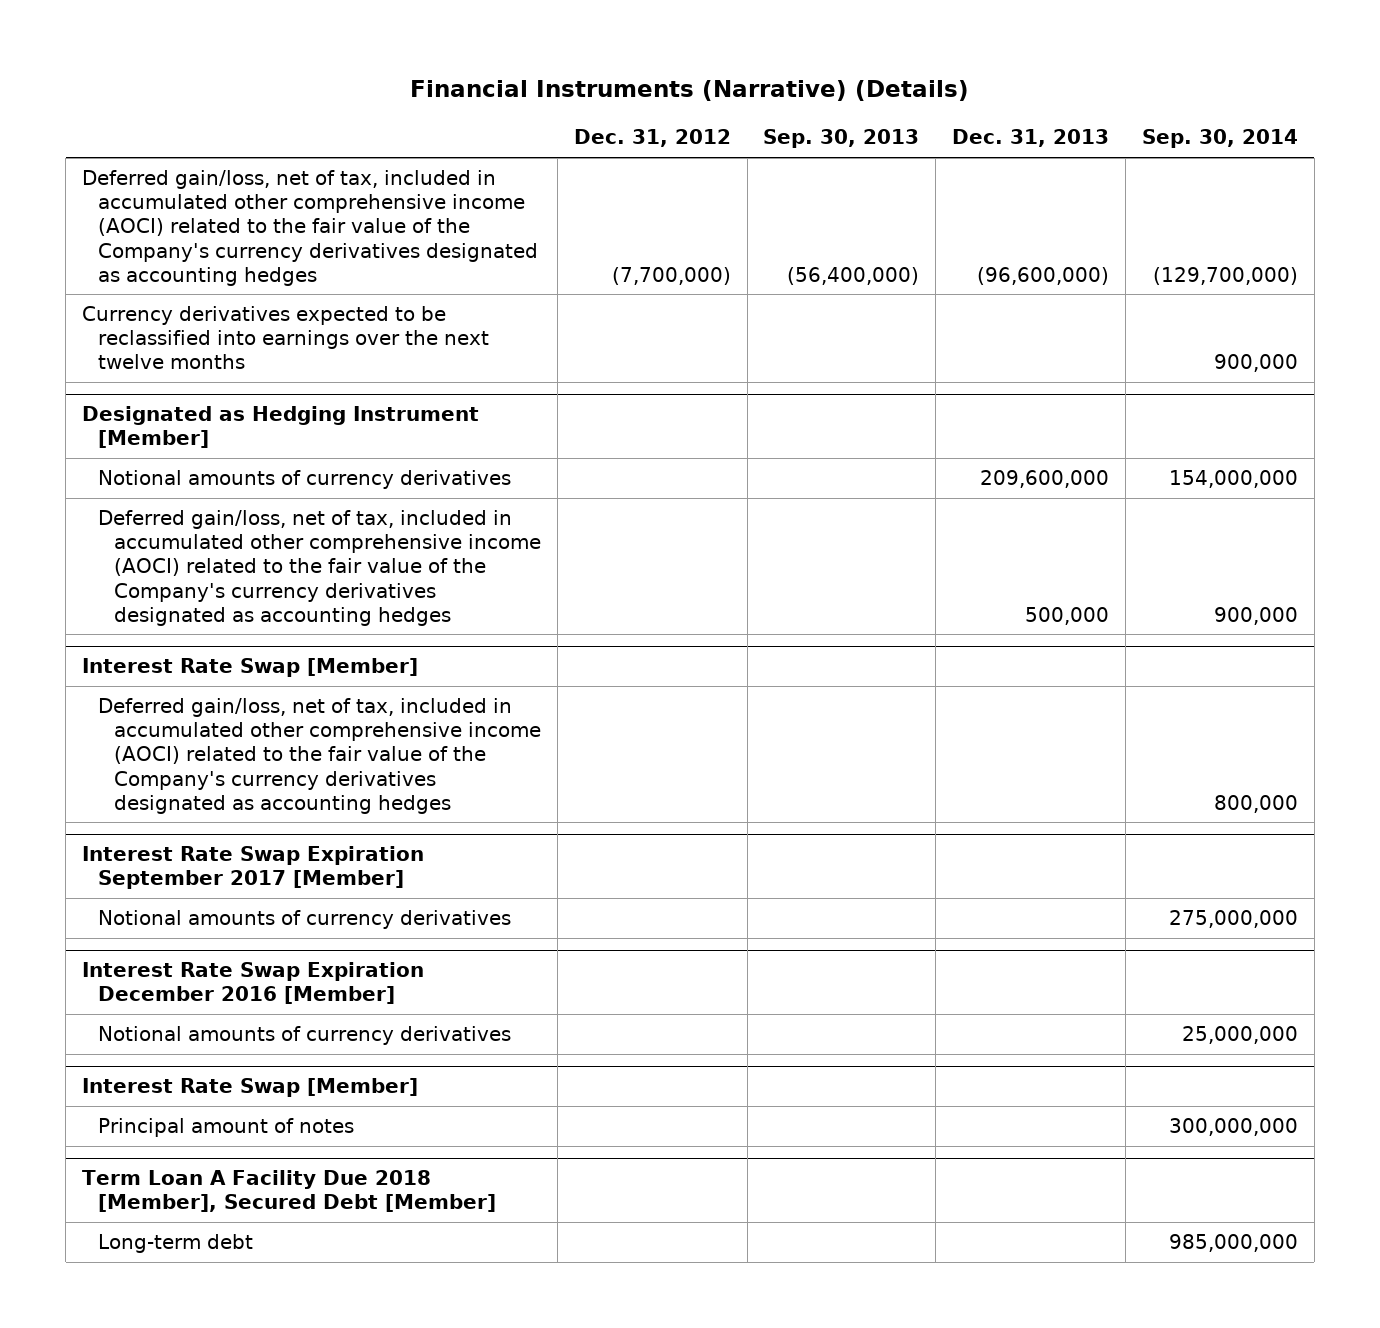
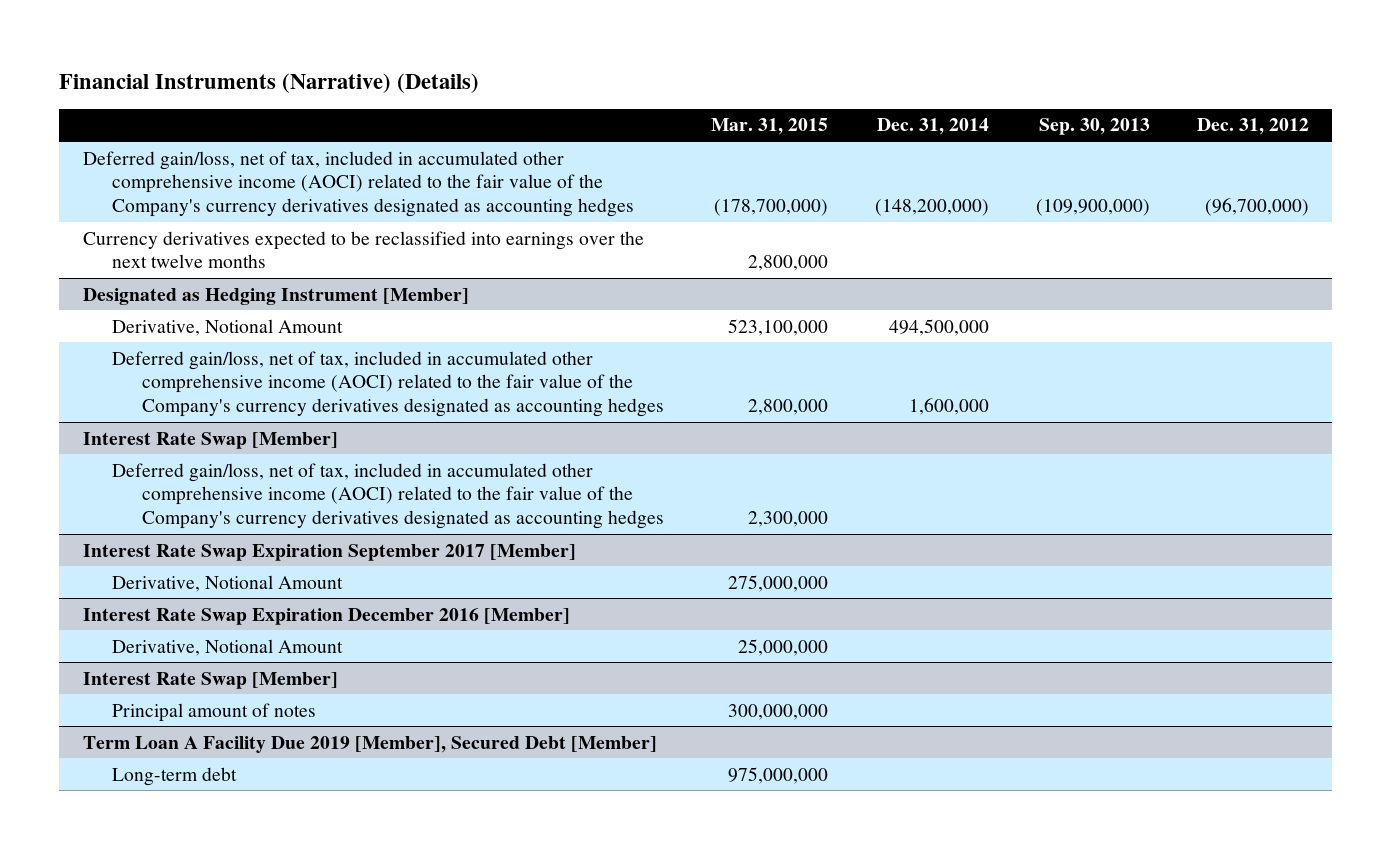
[952,129,1110,148] Dec. 31, 2013 -> none
[1141,129,1298,149] Sep. 30, 2014 -> none
none -> [710,118,828,136] Mar. 31, 2015
none -> [876,118,989,136] Dec. 31, 2014
[611,266,731,285] (7,700,000) -> [1204,198,1309,217] (96,700,000)
[787,266,920,285] (56,400,000) -> [1035,199,1150,217] (109,900,000)
[98,470,512,490] Notional amounts of currency derivatives -> [112,318,344,336] Derivative, Notional Amount
[98,910,512,930] Notional amounts of currency derivatives -> [112,574,344,592] Derivative, Notional Amount
[98,1026,512,1046] Notional amounts of currency derivatives -> [112,638,344,656] Derivative, Notional Amount
[82,1170,497,1213] Term Loan A Facility Due 2018 [Member], Secured Debt [Member] -> [82,735,657,753] Term Loan A Facility Due 2019 [Member], Secured Debt [Member]

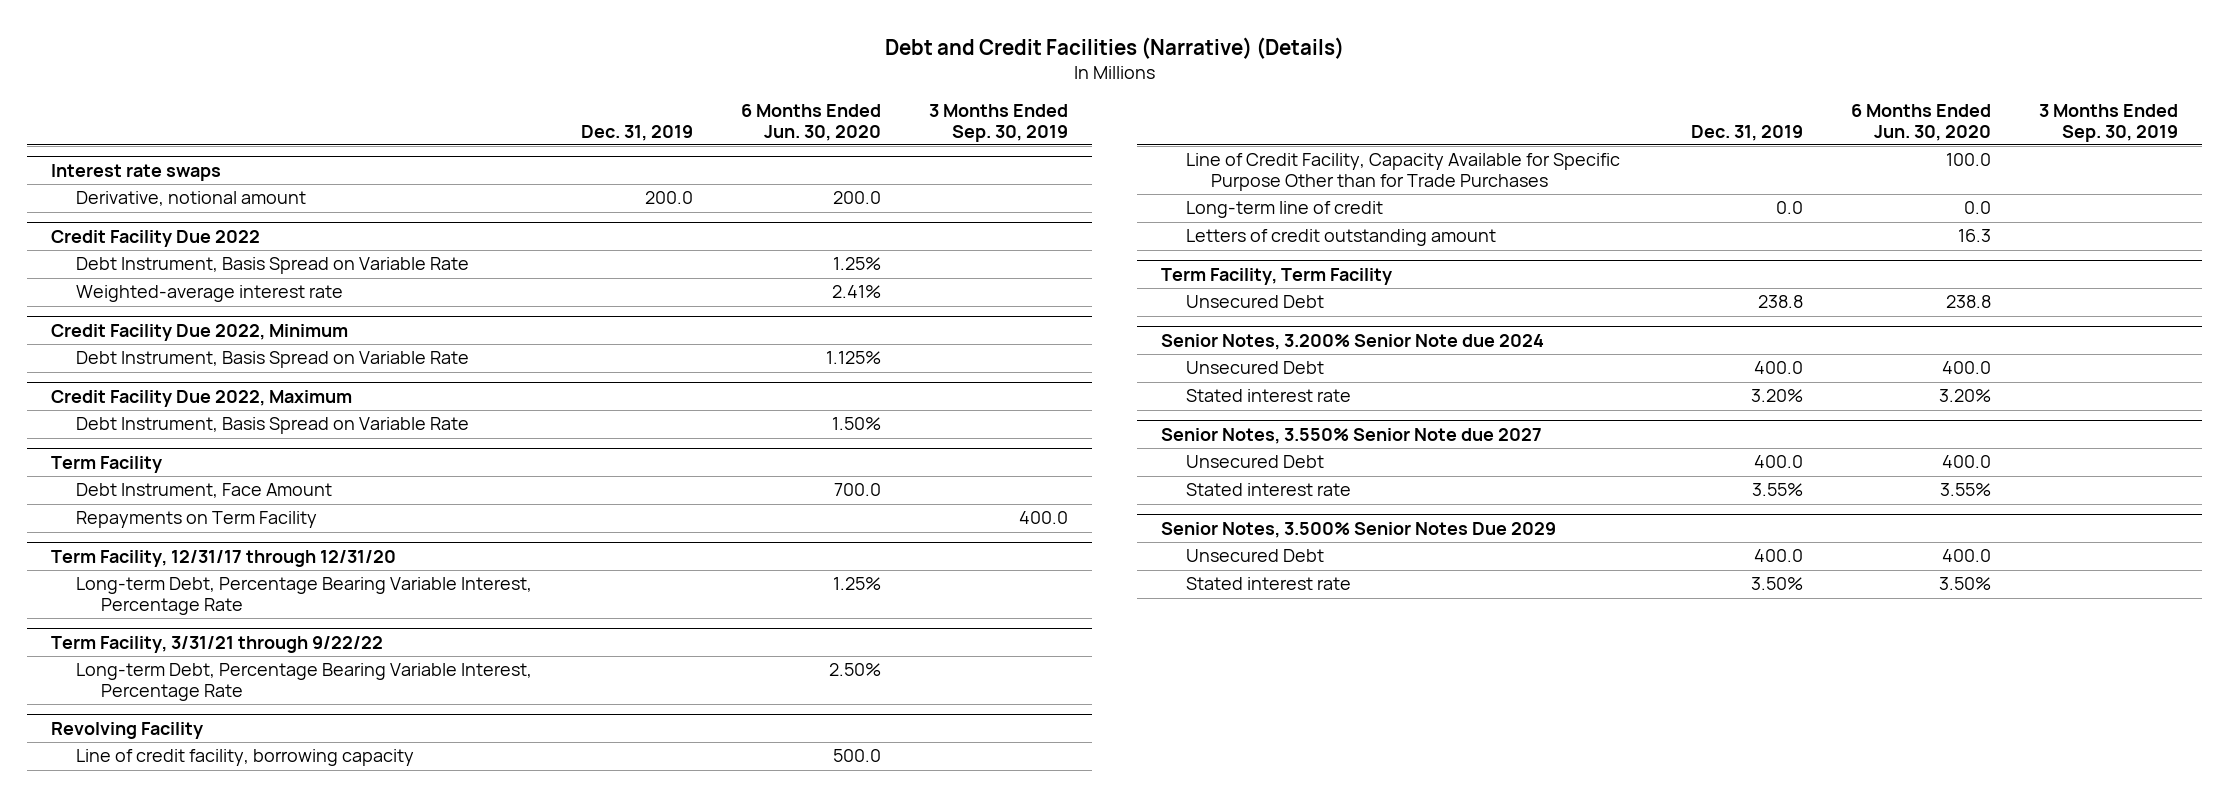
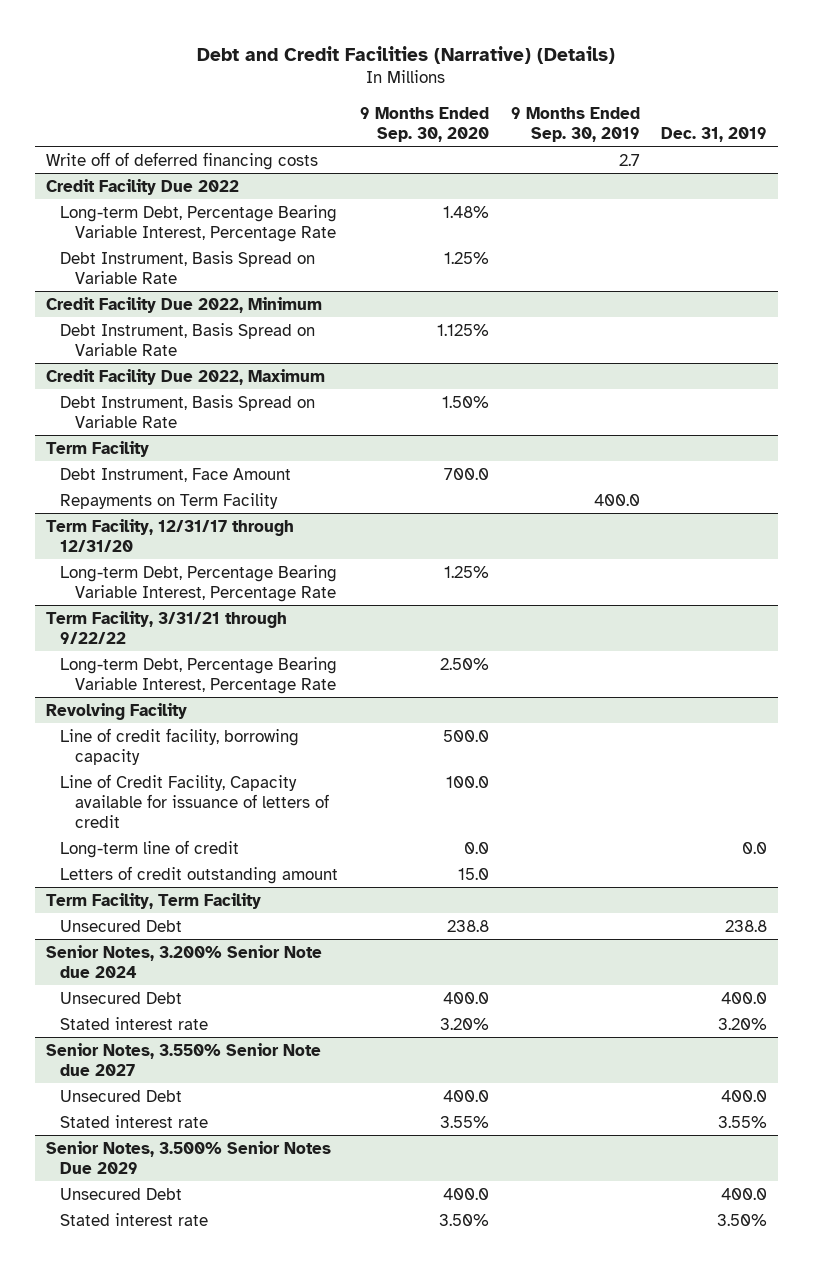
[740,103,881,141] 6 Months Ended Jun. 30, 2020 -> none
[929,103,1069,142] 3 Months Ended Sep. 30, 2019 -> none
none -> [359,106,489,142] 9 Months Ended Sep. 30, 2020
none -> [510,106,640,142] 9 Months Ended Sep. 30, 2019
[51,163,222,181] Interest rate swaps -> none
[76,191,307,207] Derivative, notional amount -> none
none -> [45,151,318,170] Write off of deferred financing costs
none -> [60,204,338,242] Long-term Debt, Percentage Bearing Variable Interest, Percentage Rate
[76,285,344,303] Weighted-average interest rate -> none
[1186,153,1621,192] Line of Credit Facility, Capacity Available for Specific Purpose Other than for Trade Purchases -> [60,773,329,828] Line of Credit Facility, Capacity available for issuance of letters of credit

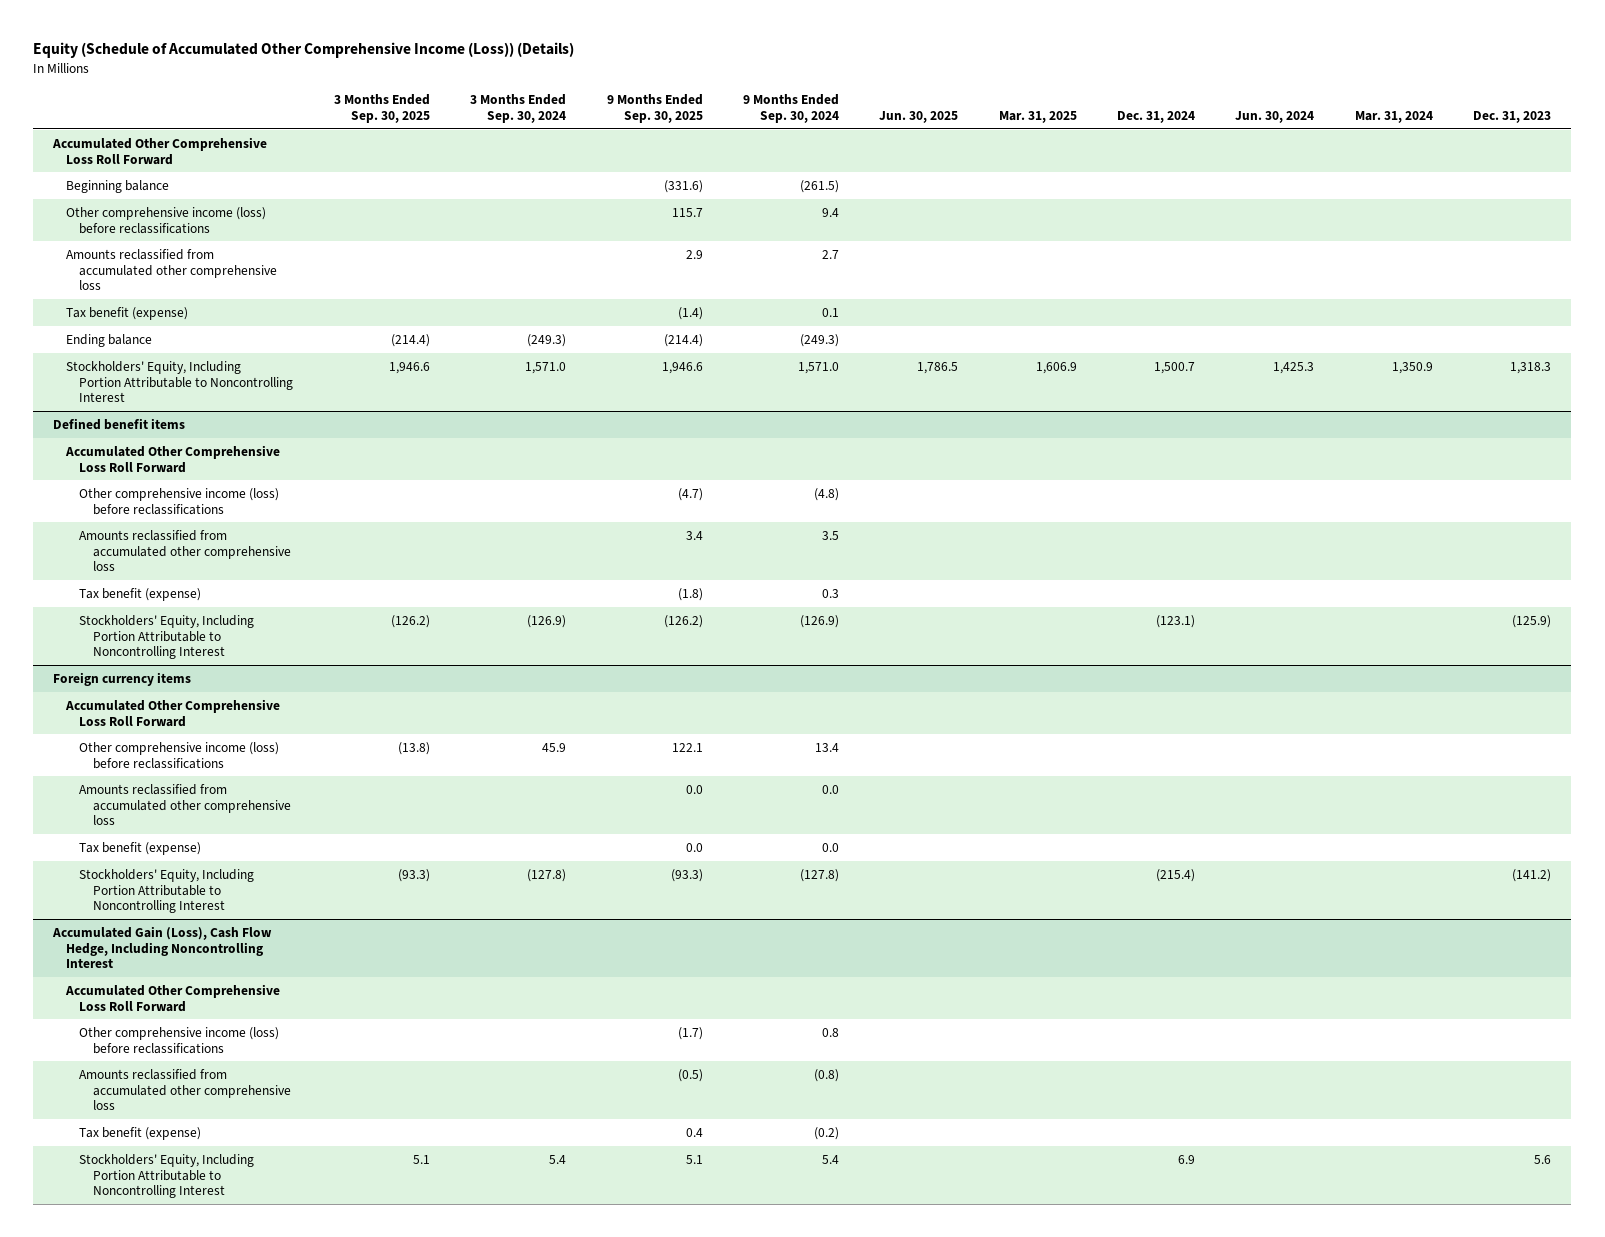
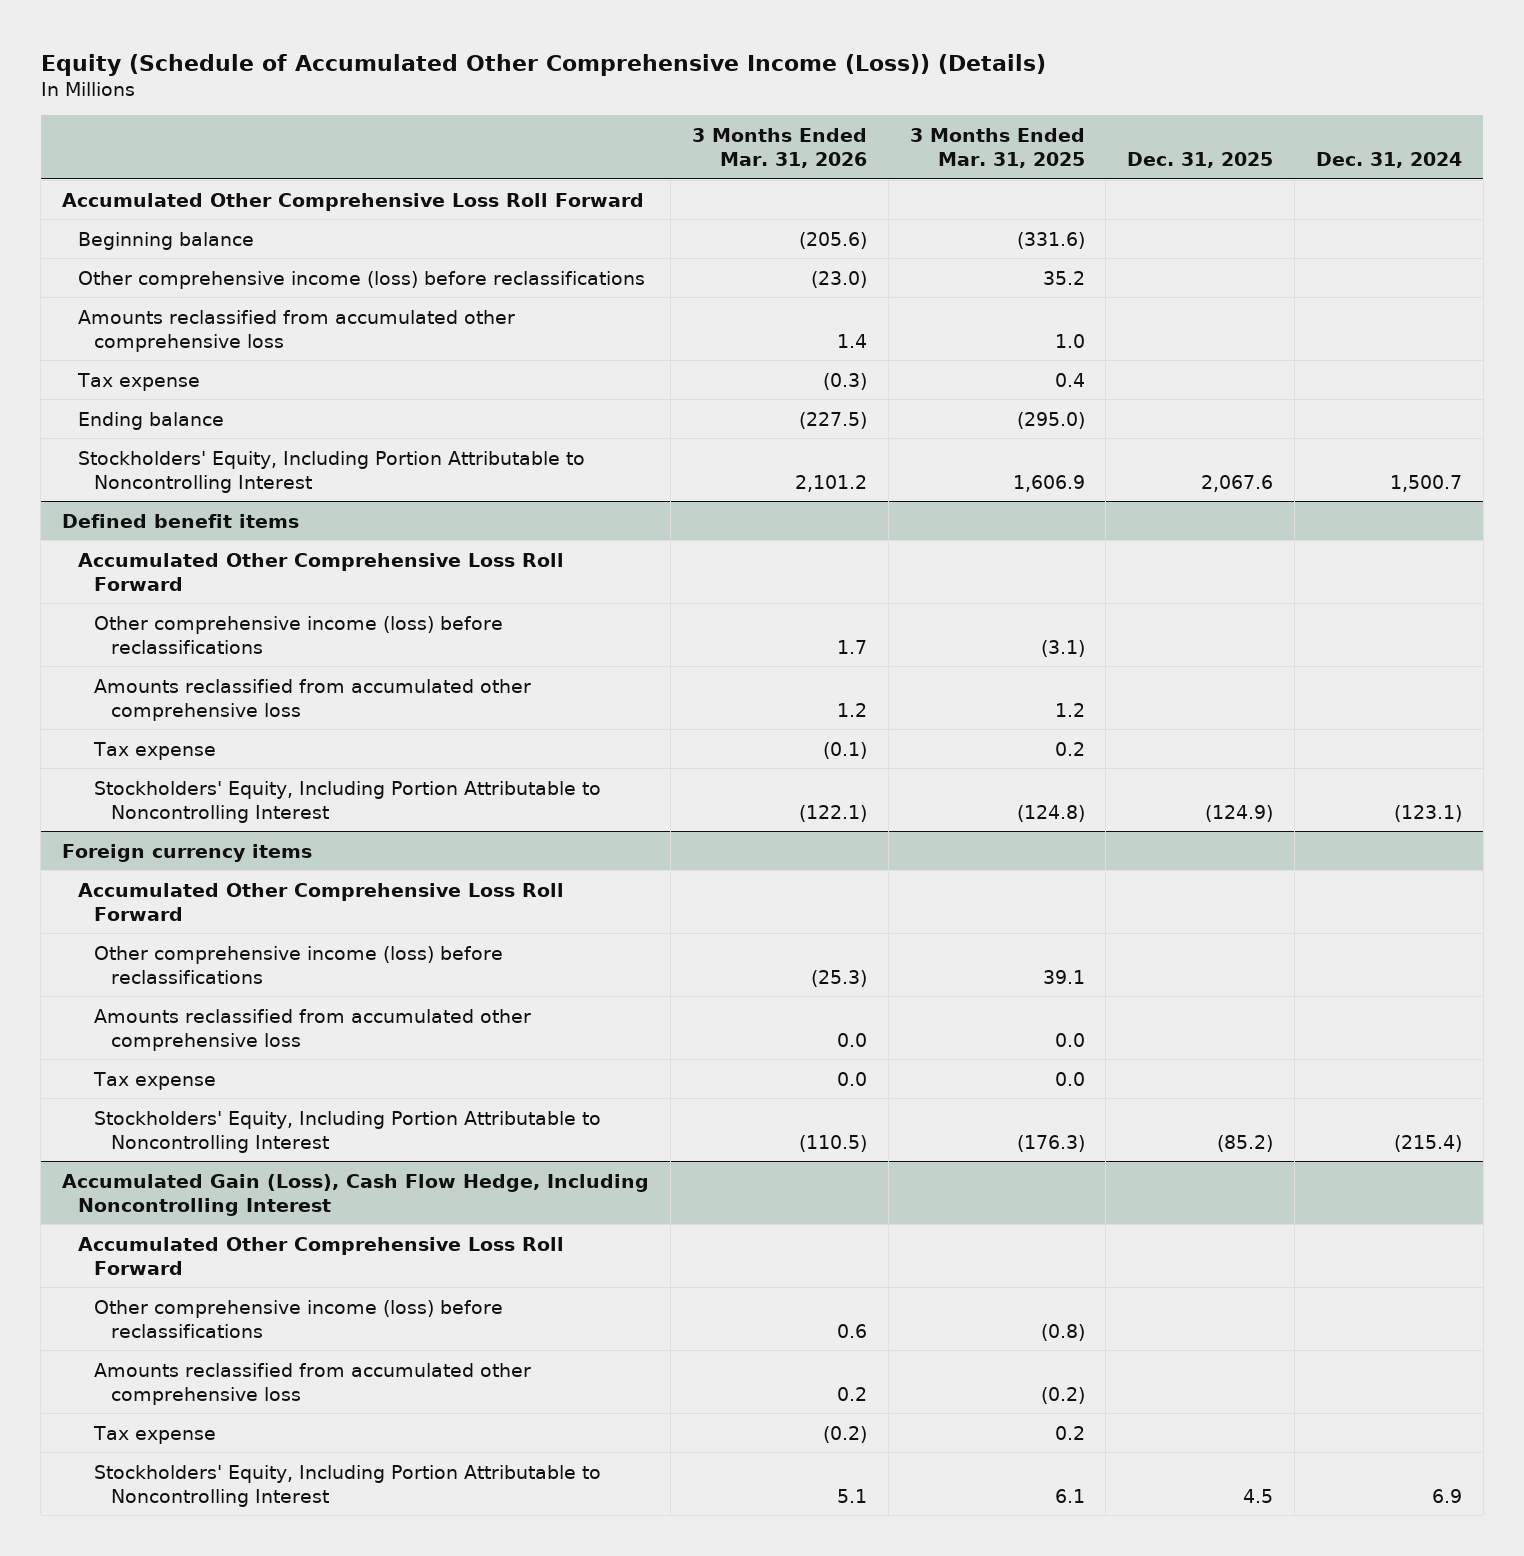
[333,94,430,123] 3 Months Ended Sep. 30, 2025 -> none
[470,94,567,123] 3 Months Ended Sep. 30, 2024 -> none
[606,94,703,123] 9 Months Ended Sep. 30, 2025 -> none
[742,94,839,123] 9 Months Ended Sep. 30, 2024 -> none
[879,110,959,123] Jun. 30, 2025 -> none
[998,110,1077,123] Mar. 31, 2025 -> none
[1235,110,1315,123] Jun. 30, 2024 -> none
[1354,110,1433,123] Mar. 31, 2024 -> none
[1473,110,1552,123] Dec. 31, 2023 -> none
none -> [691,127,867,168] 3 Months Ended Mar. 31, 2026
none -> [909,127,1085,168] 3 Months Ended Mar. 31, 2025
none -> [1127,151,1274,168] Dec. 31, 2025
[66,306,189,320] Tax benefit (expense) -> [77,372,201,391] Tax expense
[79,587,202,601] Tax benefit (expense) -> [93,741,217,760] Tax expense
[79,841,202,855] Tax benefit (expense) -> [93,1071,217,1090] Tax expense
[79,1126,202,1140] Tax benefit (expense) -> [93,1425,217,1444] Tax expense

